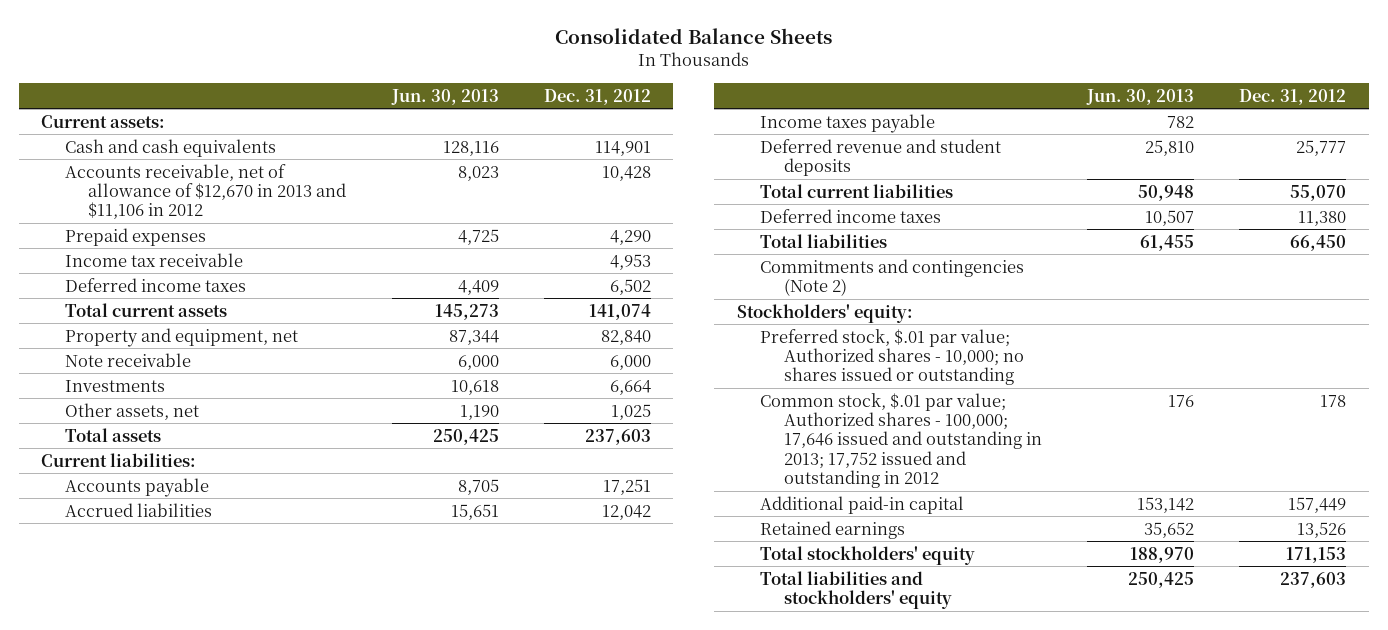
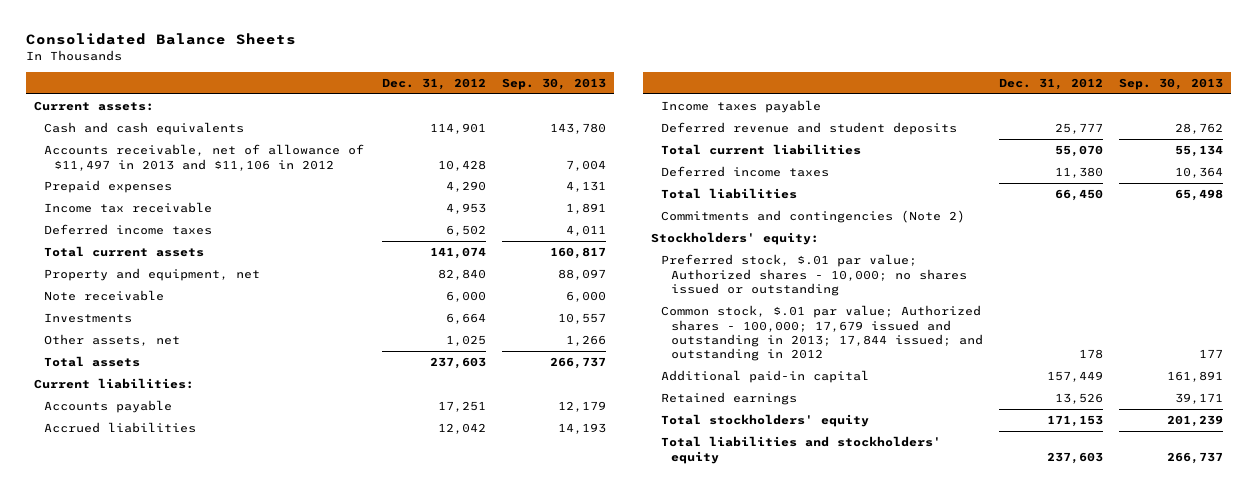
[390,88,499,105] Jun. 30, 2013 -> none
none -> [501,77,606,90] Sep. 30, 2013
[64,163,347,220] Accounts receivable, net of allowance of $12,670 in 2013 and $11,106 in 2012 -> [43,144,364,171] Accounts receivable, net of allowance of $11,497 in 2013 and $11,106 in 2012
[760,392,1043,488] Common stock, $.01 par value; Authorized shares - 100,000; 17,646 issued and outstanding in 2013; 17,752 issued and outstanding in 2012 -> [661,305,984,362] Common stock, $.01 par value; Authorized shares - 100,000; 17,679 issued and outstanding in 2013; 17,844 issued; and outstanding in 2012

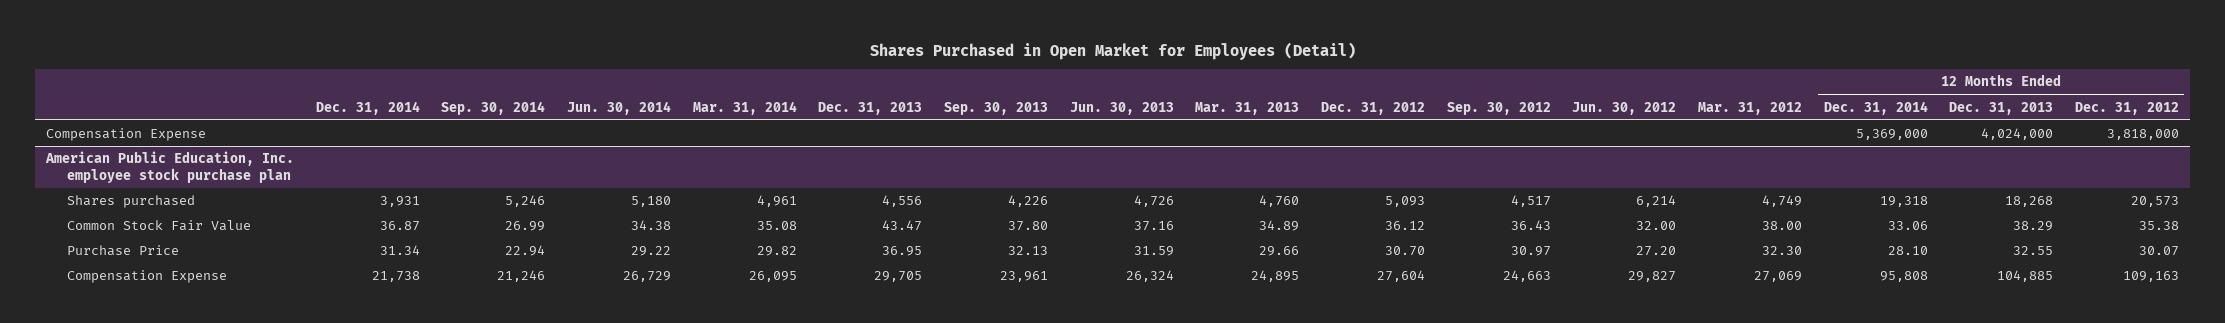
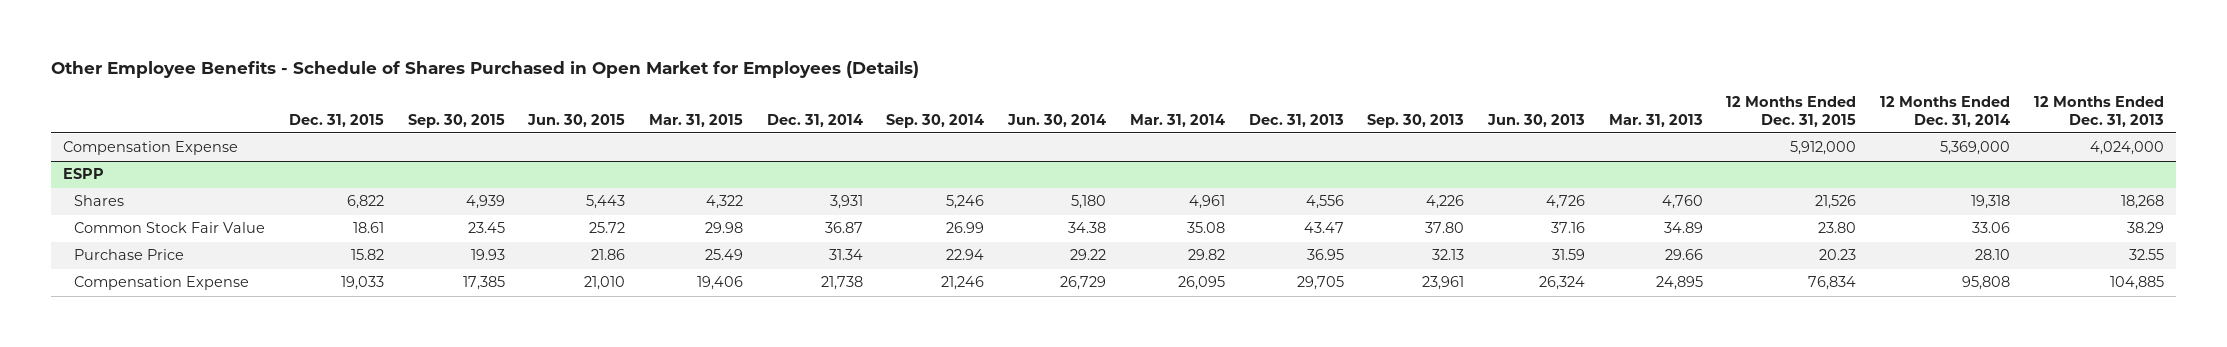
[869,41,1356,60] Shares Purchased in Open Market for Employees (Detail) -> [50,60,919,78] Other Employee Benefits - Schedule of Shares Purchased in Open Market for Employees (Details)
[1321,101,1426,115] Dec. 31, 2012 -> none
[1446,101,1551,115] Sep. 30, 2012 -> none
[1572,101,1677,115] Jun. 30, 2012 -> none
[1698,101,1803,115] Mar. 31, 2012 -> none
[2075,101,2180,115] Dec. 31, 2012 -> none
none -> [288,113,384,127] Dec. 31, 2015
none -> [407,113,505,128] Sep. 30, 2015
none -> [527,113,626,127] Jun. 30, 2015
none -> [648,113,743,127] Mar. 31, 2015
none -> [1726,95,1857,127] 12 Months Ended Dec. 31, 2015
[45,151,295,183] American Public Education, Inc. employee stock purchase plan -> [62,168,104,180] ESPP
[66,195,195,209] Shares purchased -> [74,195,125,207] Shares

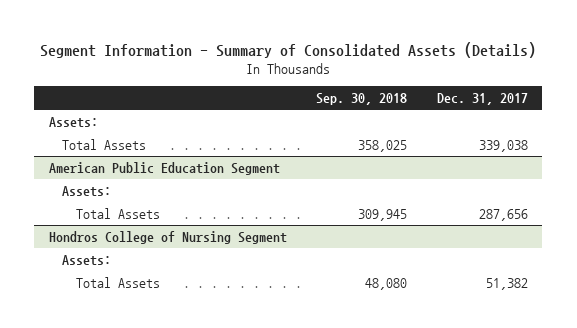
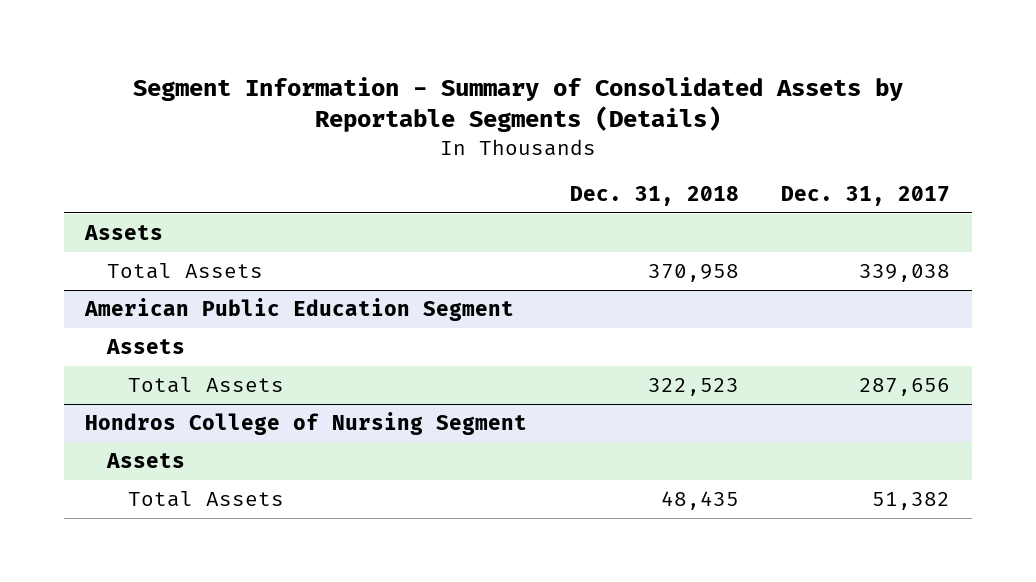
[40,42,537,59] Segment Information - Summary of Consolidated Assets (Details) -> [132,76,903,133] Segment Information - Summary of Consolidated Assets by Reportable Segments (Details)
[316,93,408,106] Sep. 30, 2018 -> none
none -> [569,186,739,207] Dec. 31, 2018
[49,116,99,128] Assets: -> [84,224,164,240] Assets
[62,185,112,197] Assets: -> [105,338,185,354] Assets
[62,254,112,266] Assets: -> [105,452,185,468] Assets

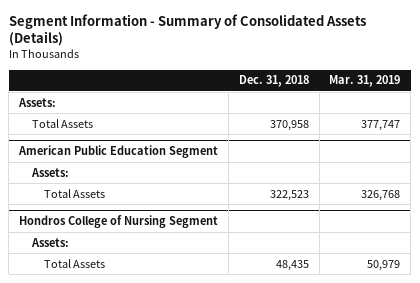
[132,76,903,133] Segment Information - Summary of Consolidated Assets by Reportable Segments (Details) -> [8,14,366,47] Segment Information - Summary of Consolidated Assets (Details)
[781,186,951,207] Dec. 31, 2017 -> none
none -> [329,75,401,88] Mar. 31, 2019
[84,224,164,240] Assets -> [18,97,57,107] Assets:
[105,338,185,354] Assets -> [30,167,69,177] Assets:
[105,452,185,468] Assets -> [30,237,69,247] Assets:

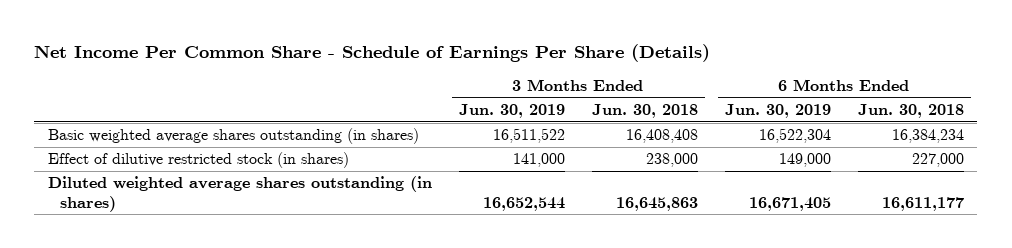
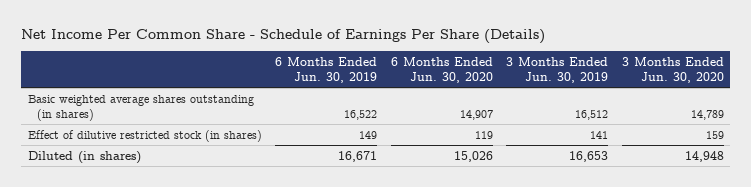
[591,103,698,118] Jun. 30, 2018 -> none
[857,103,964,118] Jun. 30, 2018 -> none
none -> [390,56,493,83] 6 Months Ended Jun. 30, 2020
none -> [621,56,724,83] 3 Months Ended Jun. 30, 2020
[492,128,565,144] 16,511,522 -> [575,109,609,120] 16,512
[758,128,831,144] 16,522,304 -> [344,109,378,120] 16,522
[512,153,565,168] 141,000 -> [590,130,609,139] 141
[778,153,831,168] 149,000 -> [359,130,378,139] 149
[47,176,432,212] Diluted weighted average shares outstanding (in shares) -> [27,150,141,164] Diluted (in shares)
[482,196,565,211] 16,652,544 -> [569,150,609,162] 16,653
[748,196,831,211] 16,671,405 -> [338,150,378,162] 16,671

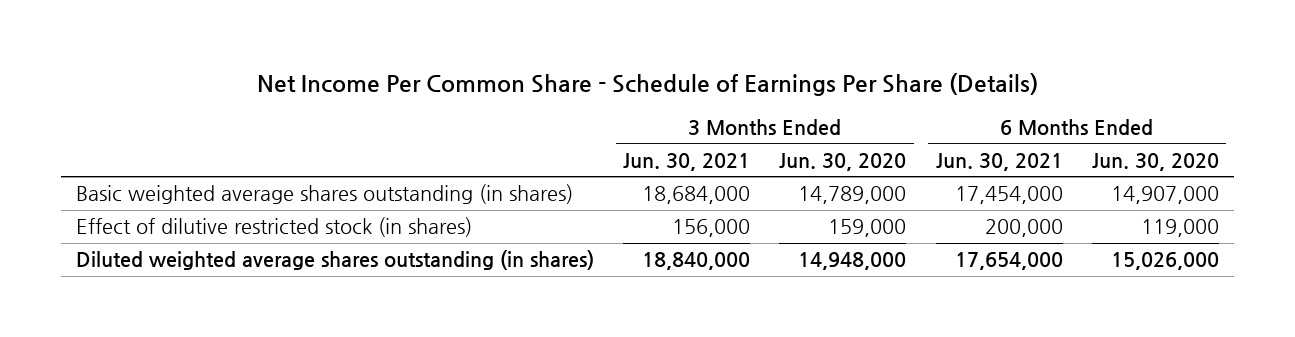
[275,56,378,83] 6 Months Ended Jun. 30, 2019 -> none
[506,56,609,83] 3 Months Ended Jun. 30, 2019 -> none
none -> [622,152,750,171] Jun. 30, 2021
none -> [935,152,1063,171] Jun. 30, 2021
[459,109,493,120] 14,907 -> [1110,186,1219,205] 14,907,000
[690,109,724,120] 14,789 -> [798,186,907,205] 14,789,000
[474,130,493,139] 119 -> [1140,219,1219,238] 119,000
[705,130,724,139] 159 -> [828,219,907,238] 159,000
[27,150,141,164] Diluted (in shares) -> [75,250,594,271] Diluted weighted average shares outstanding (in shares)
[453,150,493,162] 15,026 -> [1110,252,1219,271] 15,026,000
[684,150,724,162] 14,948 -> [798,252,907,271] 14,948,000

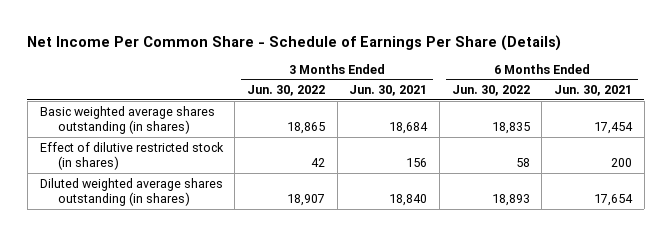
[779,152,907,171] Jun. 30, 2020 -> none
[1091,152,1219,171] Jun. 30, 2020 -> none
none -> [246,85,325,97] Jun. 30, 2022
none -> [451,85,530,97] Jun. 30, 2022
[641,186,750,205] 18,684,000 -> [389,121,429,134] 18,684
[954,186,1063,205] 17,454,000 -> [594,121,634,134] 17,454
[671,219,750,238] 156,000 -> [406,157,428,167] 156
[984,219,1063,238] 200,000 -> [611,157,633,167] 200
[641,252,750,271] 18,840,000 -> [389,193,428,206] 18,840
[954,252,1063,271] 17,654,000 -> [594,193,634,206] 17,654

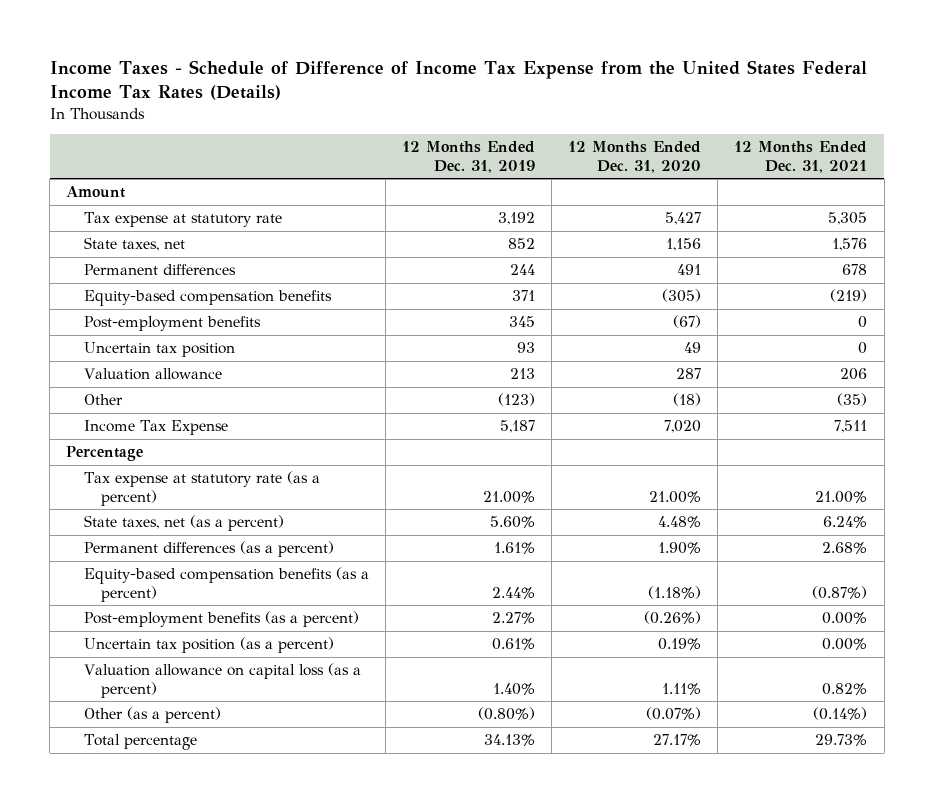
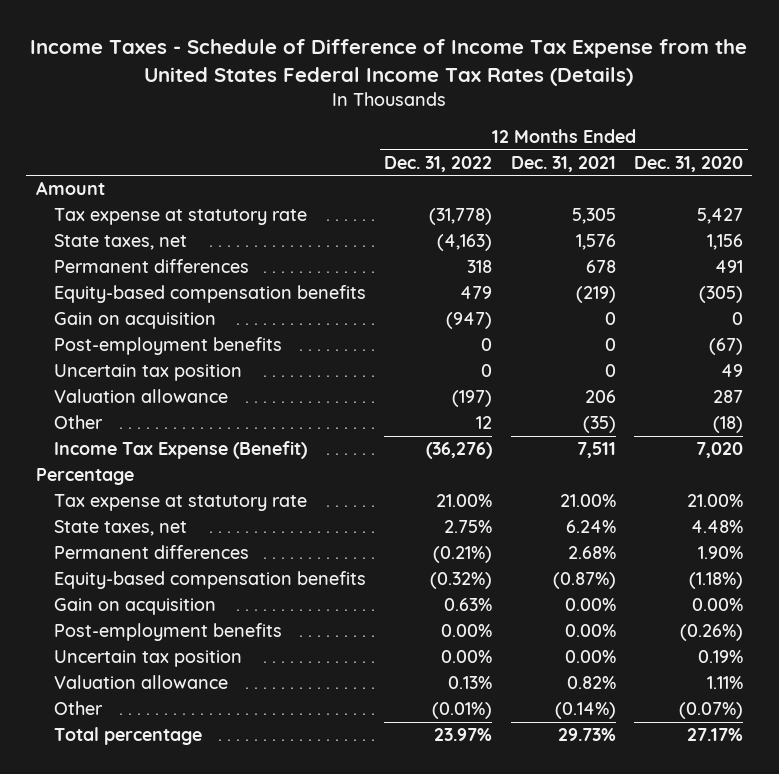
[402,141,536,173] 12 Months Ended Dec. 31, 2019 -> none
none -> [384,155,493,172] Dec. 31, 2022
none -> [53,312,216,330] Gain on acquisition
[83,420,228,436] Income Tax Expense -> [53,441,307,460] Income Tax Expense (Benefit)
[83,471,320,506] Tax expense at statutory rate (as a percent) -> [53,494,307,512] Tax expense at statutory rate
[83,515,284,532] State taxes, net (as a percent) -> [53,520,187,537] State taxes, net
[83,541,334,558] Permanent differences (as a percent) -> [53,545,249,560] Permanent differences
[83,567,369,602] Equity-based compensation benefits (as a percent) -> [53,571,366,590] Equity-based compensation benefits
none -> [53,598,216,616] Gain on acquisition
[83,611,359,628] Post-employment benefits (as a percent) -> [53,623,282,642] Post-employment benefits
[83,637,334,654] Uncertain tax position (as a percent) -> [53,650,242,668] Uncertain tax position
[83,663,361,698] Valuation allowance on capital loss (as a percent) -> [53,675,228,690] Valuation allowance
[83,707,221,724] Other (as a percent) -> [53,701,103,716] Other

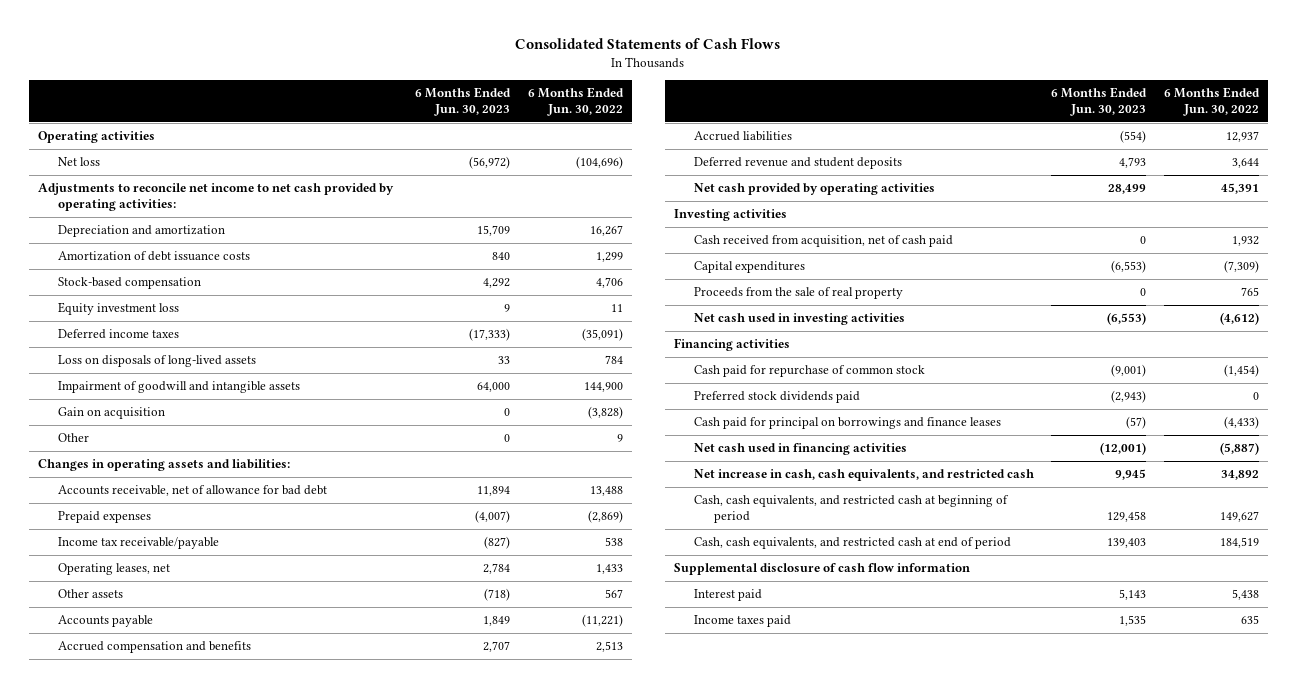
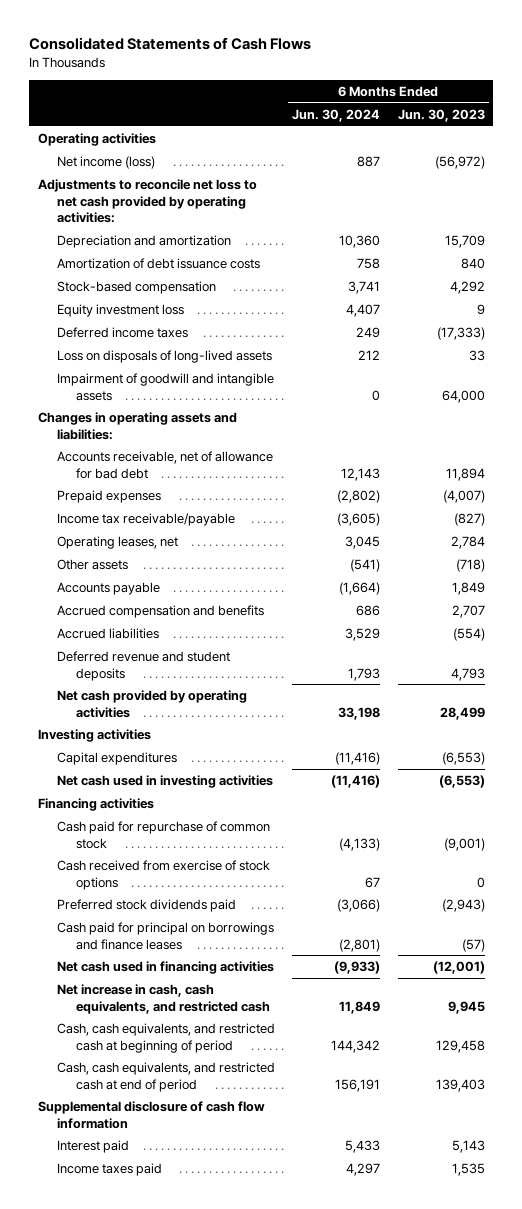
[528,87,625,117] 6 Months Ended Jun. 30, 2022 -> none
none -> [292,108,381,122] Jun. 30, 2024
[57,157,100,167] Net loss -> [56,156,155,170] Net income (loss)
[37,183,394,212] Adjustments to reconcile net income to net cash provided by operating activities: -> [37,179,257,223] Adjustments to reconcile net loss to net cash provided by operating activities:
[57,407,165,420] Gain on acquisition -> none
[57,433,89,443] Other -> none
[693,235,953,248] Cash received from acquisition, net of cash paid -> none
[693,287,903,300] Proceeds from the sale of real property -> none
none -> [56,860,270,890] Cash received from exercise of stock options

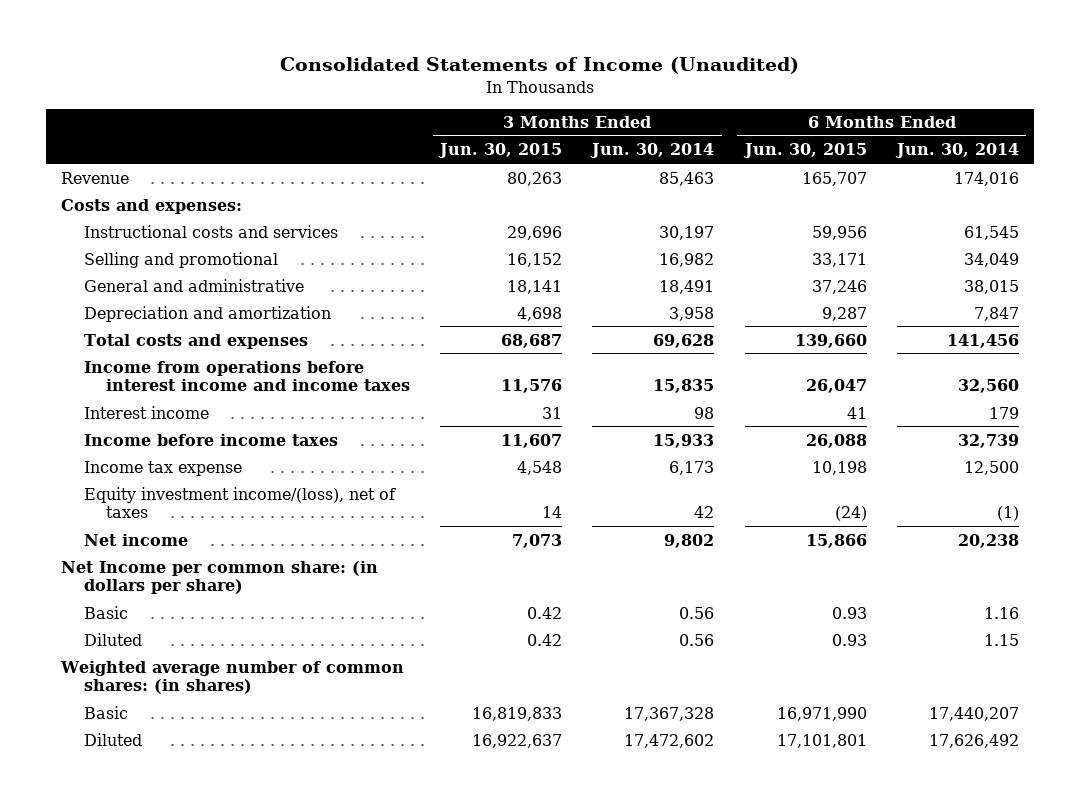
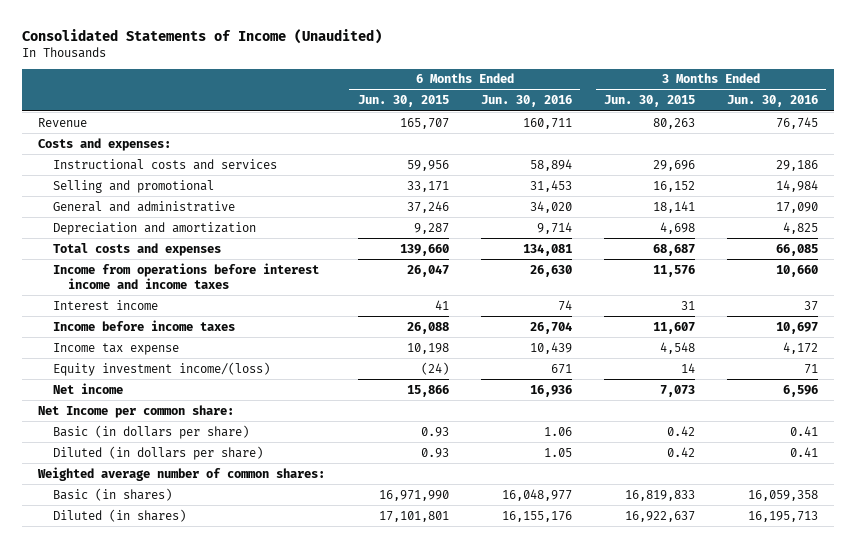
[590,143,715,159] Jun. 30, 2014 -> none
[894,143,1019,159] Jun. 30, 2014 -> none
none -> [480,95,572,108] Jun. 30, 2016
none -> [727,95,819,108] Jun. 30, 2016
[83,486,396,519] Equity investment income/(loss), net of taxes -> [53,361,271,376] Equity investment income/(loss)
[61,560,379,595] Net Income per common share: (in dollars per share) -> [38,404,235,418] Net Income per common share:
[83,605,128,619] Basic -> [53,424,250,439] Basic (in dollars per share)
[83,632,142,646] Diluted -> [53,445,264,460] Diluted (in dollars per share)
[60,660,405,695] Weighted average number of common shares: (in shares) -> [37,466,326,481] Weighted average number of common shares:
[83,705,128,719] Basic -> [53,487,173,501] Basic (in shares)
[83,732,142,746] Diluted -> [53,508,187,522] Diluted (in shares)

